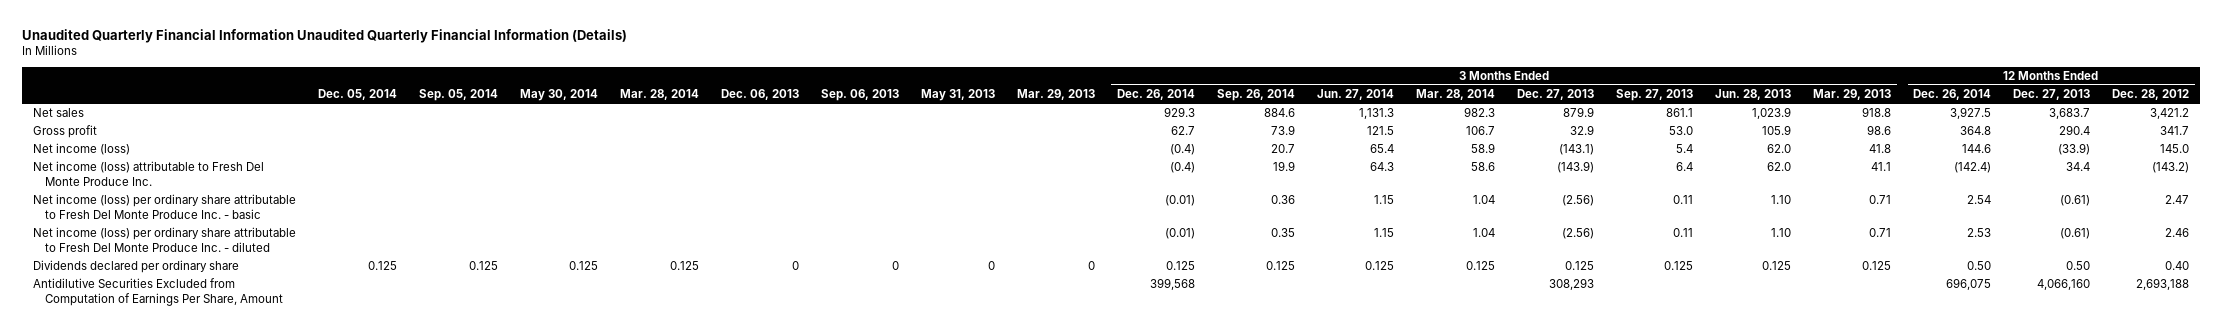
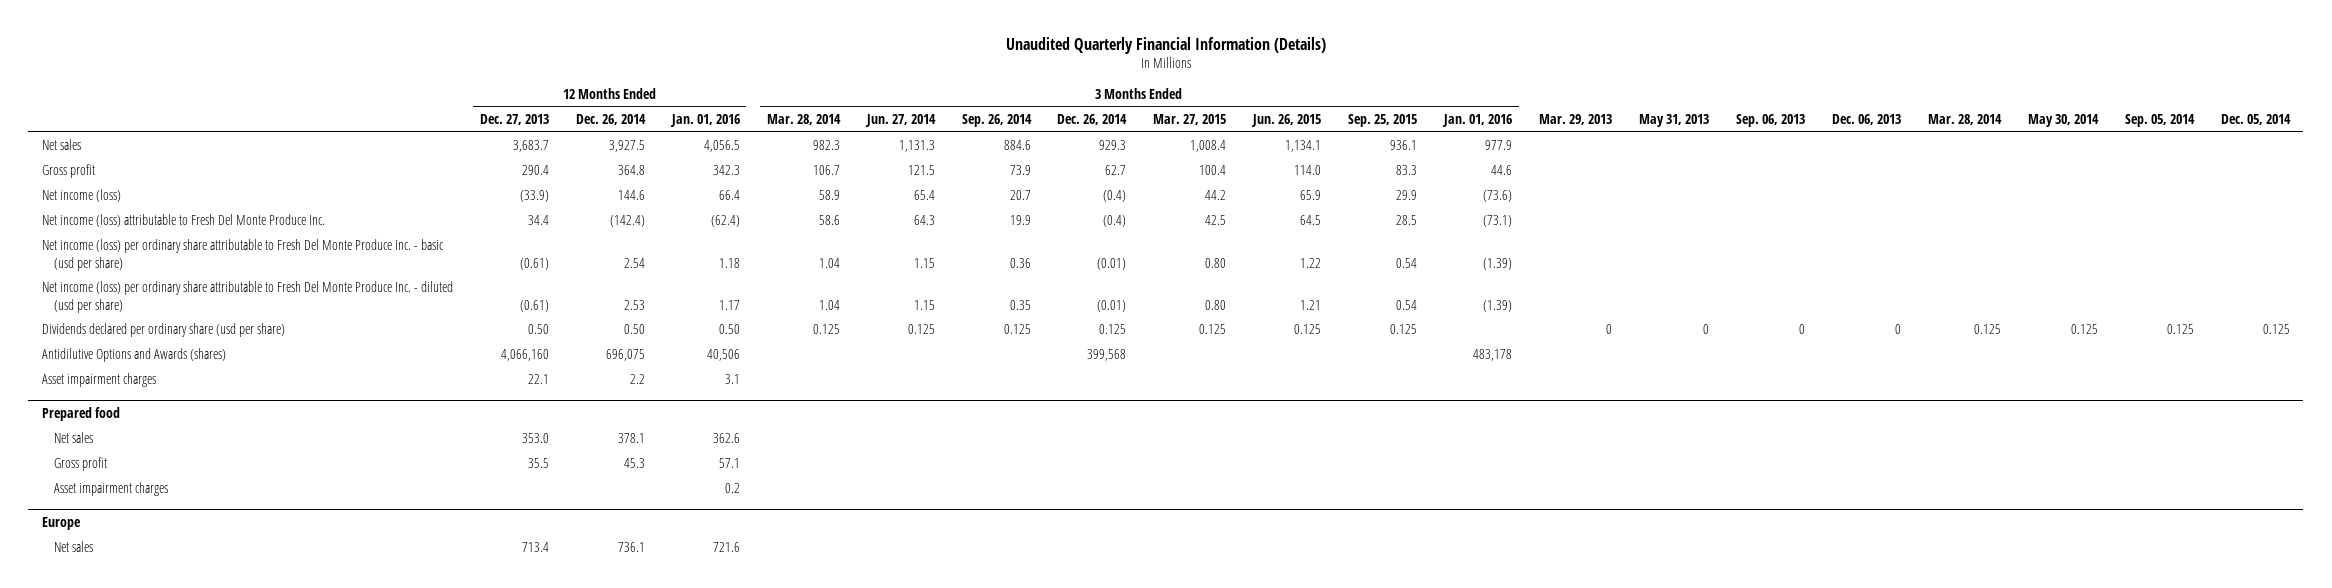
[21,28,627,43] Unaudited Quarterly Financial Information Unaudited Quarterly Financial Information (Details) -> [1005,36,1326,54] Unaudited Quarterly Financial Information (Details)
[1517,89,1595,101] Dec. 27, 2013 -> none
[1616,89,1694,102] Sep. 27, 2013 -> none
[1715,89,1792,101] Jun. 28, 2013 -> none
[1813,89,1892,101] Mar. 29, 2013 -> none
[2112,89,2190,101] Dec. 28, 2012 -> none
none -> [669,114,740,128] Jan. 01, 2016
none -> [1153,114,1227,126] Mar. 27, 2015
none -> [1251,114,1322,128] Jun. 26, 2015
none -> [1348,114,1418,128] Sep. 25, 2015
none -> [1442,114,1513,128] Jan. 01, 2016
[32,194,296,219] Net income (loss) per ordinary share attributable to Fresh Del Monte Produce Inc. - basic -> [41,239,444,271] Net income (loss) per ordinary share attributable to Fresh Del Monte Produce Inc. - basic (usd per share)
[32,227,296,252] Net income (loss) per ordinary share attributable to Fresh Del Monte Produce Inc. - diluted -> [41,281,453,313] Net income (loss) per ordinary share attributable to Fresh Del Monte Produce Inc. - diluted (usd per share)
[32,260,239,274] Dividends declared per ordinary share -> [41,323,285,338] Dividends declared per ordinary share (usd per share)
[32,278,283,306] Antidilutive Securities Excluded from Computation of Earnings Per Share, Amount -> [41,348,226,363] Antidilutive Options and Awards (shares)
none -> [41,373,156,388] Asset impairment charges
none -> [41,407,120,422] Prepared food
none -> [53,432,93,444] Net sales
none -> [53,457,107,472] Gross profit
none -> [53,482,168,497] Asset impairment charges
none -> [41,517,81,531] Europe
none -> [53,541,93,553] Net sales

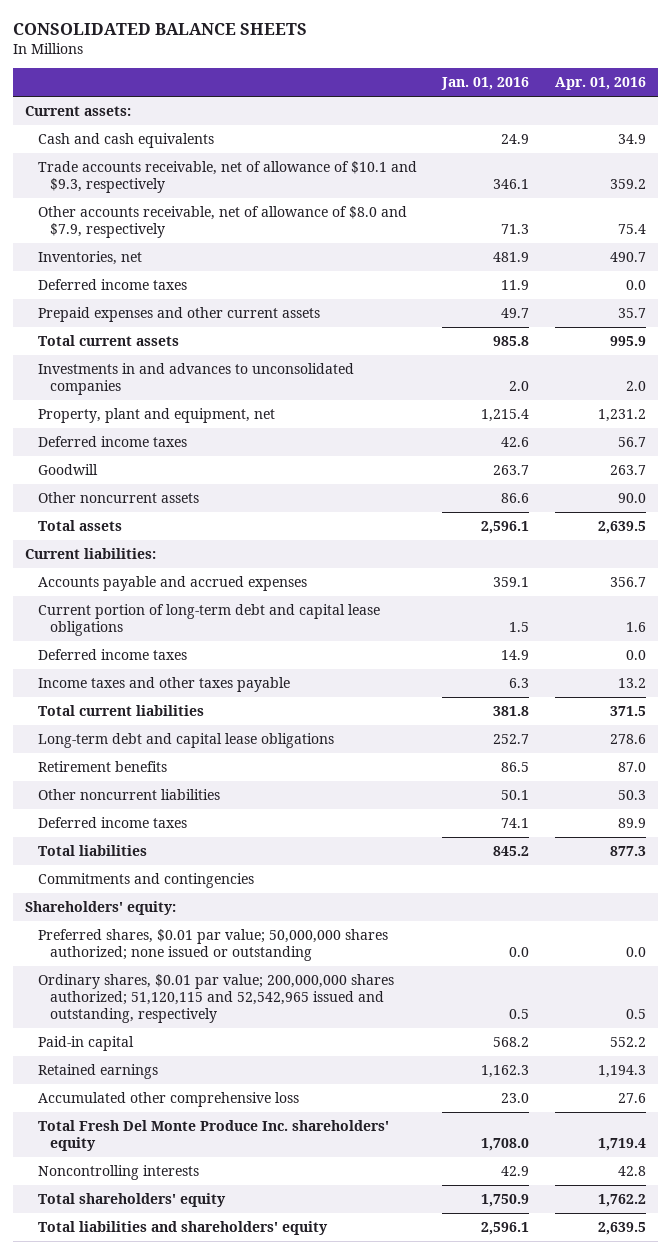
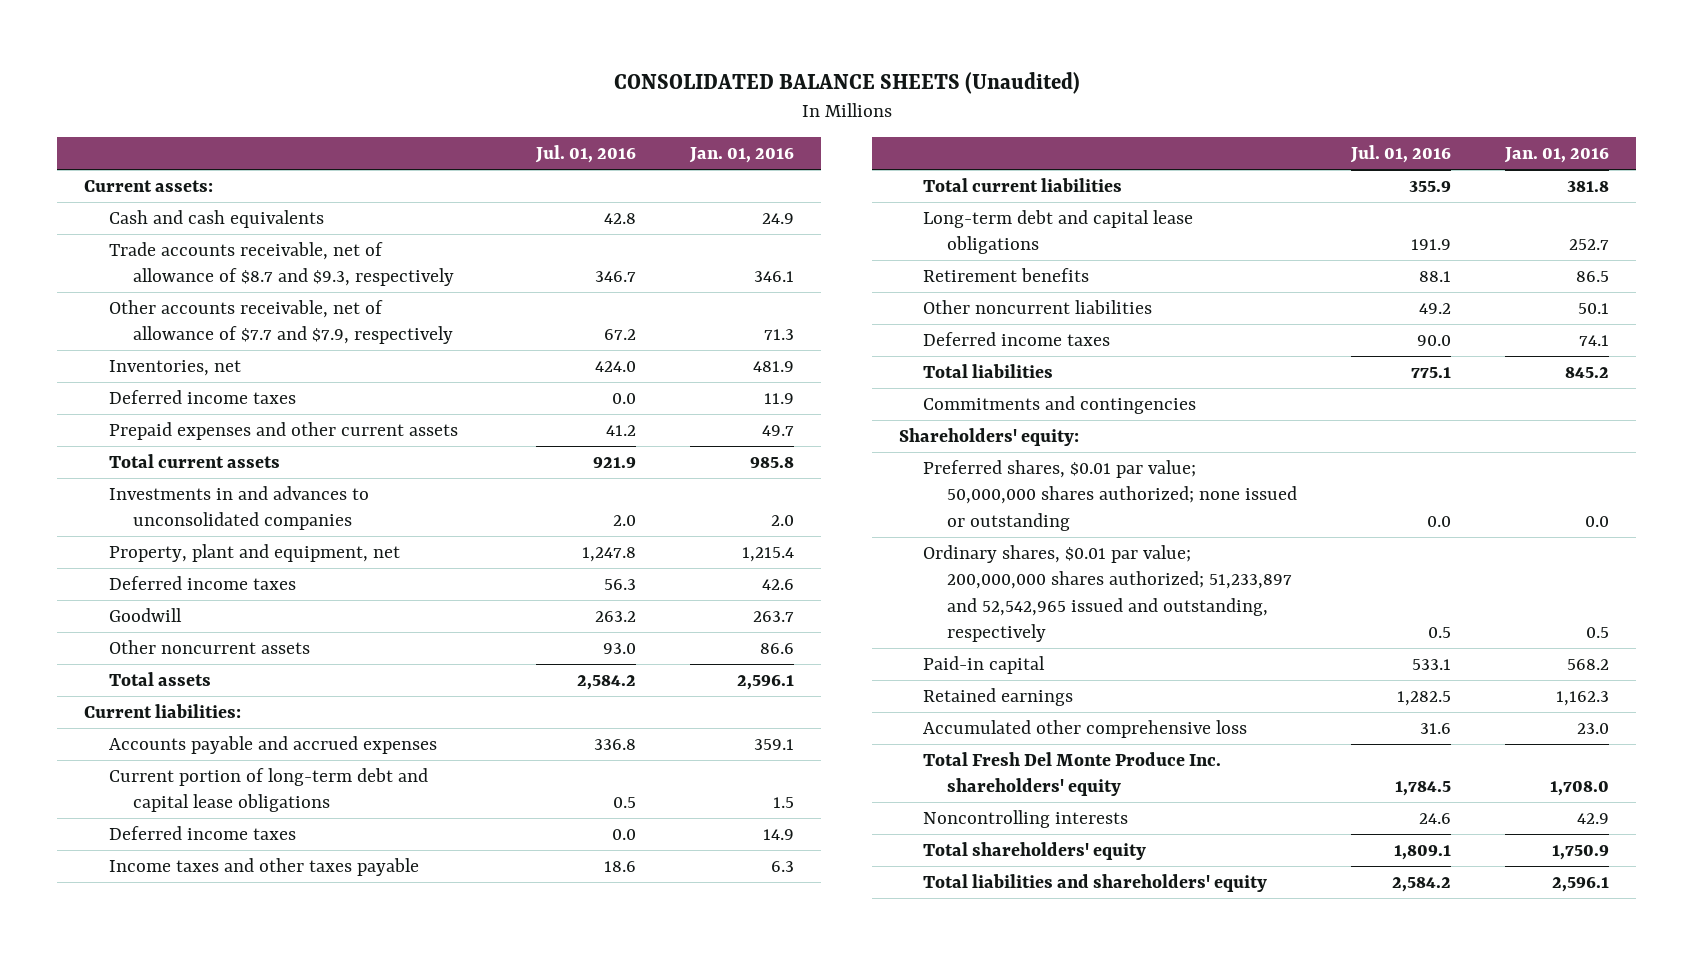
[12,22,307,35] CONSOLIDATED BALANCE SHEETS -> [613,72,1080,95] CONSOLIDATED BALANCE SHEETS (Unaudited)
[554,77,646,91] Apr. 01, 2016 -> none
none -> [535,144,637,163] Jul. 01, 2016
[37,161,417,193] Trade accounts receivable, net of allowance of $10.1 and $9.3, respectively -> [108,241,454,287] Trade accounts receivable, net of allowance of $8.7 and $9.3, respectively
[37,206,407,238] Other accounts receivable, net of allowance of $8.0 and $7.9, respectively -> [108,299,453,345] Other accounts receivable, net of allowance of $7.7 and $7.9, respectively
[37,974,394,1023] Ordinary shares, $0.01 par value; 200,000,000 shares authorized; 51,120,115 and 52,542,965 issued and outstanding, respectively -> [923,544,1293,642] Ordinary shares, $0.01 par value; 200,000,000 shares authorized; 51,233,897 and 52,542,965 issued and outstanding, respectively

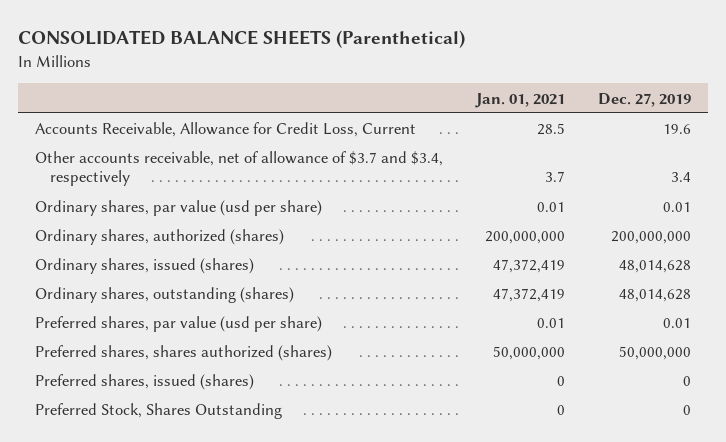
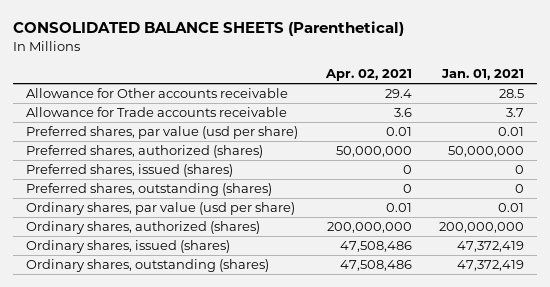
[598,92,692,107] Dec. 27, 2019 -> none
none -> [324,69,412,82] Apr. 02, 2021
[34,151,443,187] Other accounts receivable, net of allowance of $3.7 and $3.4, respectively -> none
[34,122,416,138] Accounts Receivable, Allowance for Credit Loss, Current -> [26,88,289,99] Allowance for Other accounts receivable
none -> [26,107,288,118] Allowance for Trade accounts receivable
[34,316,322,333] Preferred shares, par value (usd per share) -> [26,126,299,140] Preferred shares, par value (usd per share)
none -> [26,145,264,159] Preferred shares, authorized (shares)
[34,374,254,391] Preferred shares, issued (shares) -> [26,164,234,178] Preferred shares, issued (shares)
none -> [26,183,273,197] Preferred shares, outstanding (shares)
[34,345,332,362] Preferred shares, shares authorized (shares) -> none
[34,403,282,420] Preferred Stock, Shares Outstanding -> none

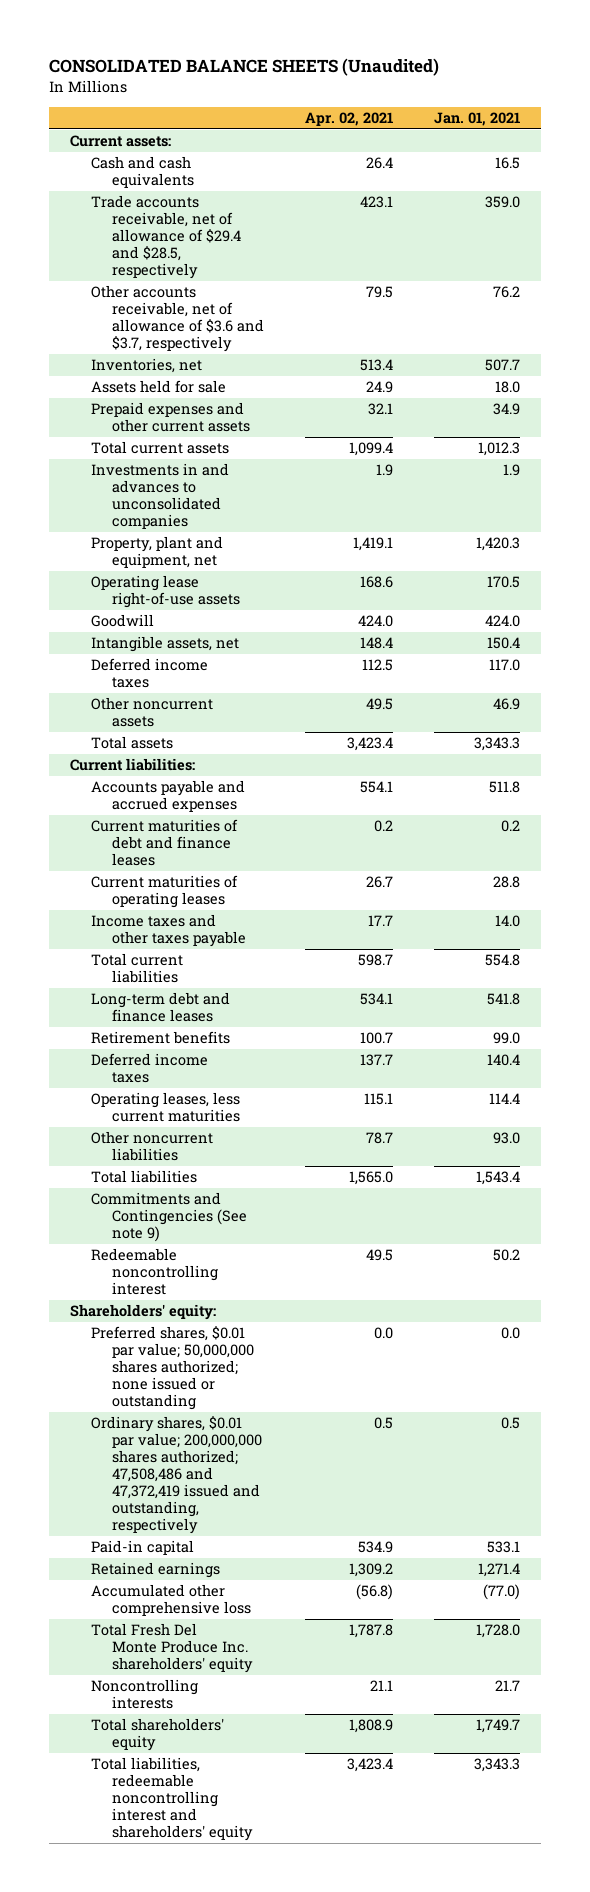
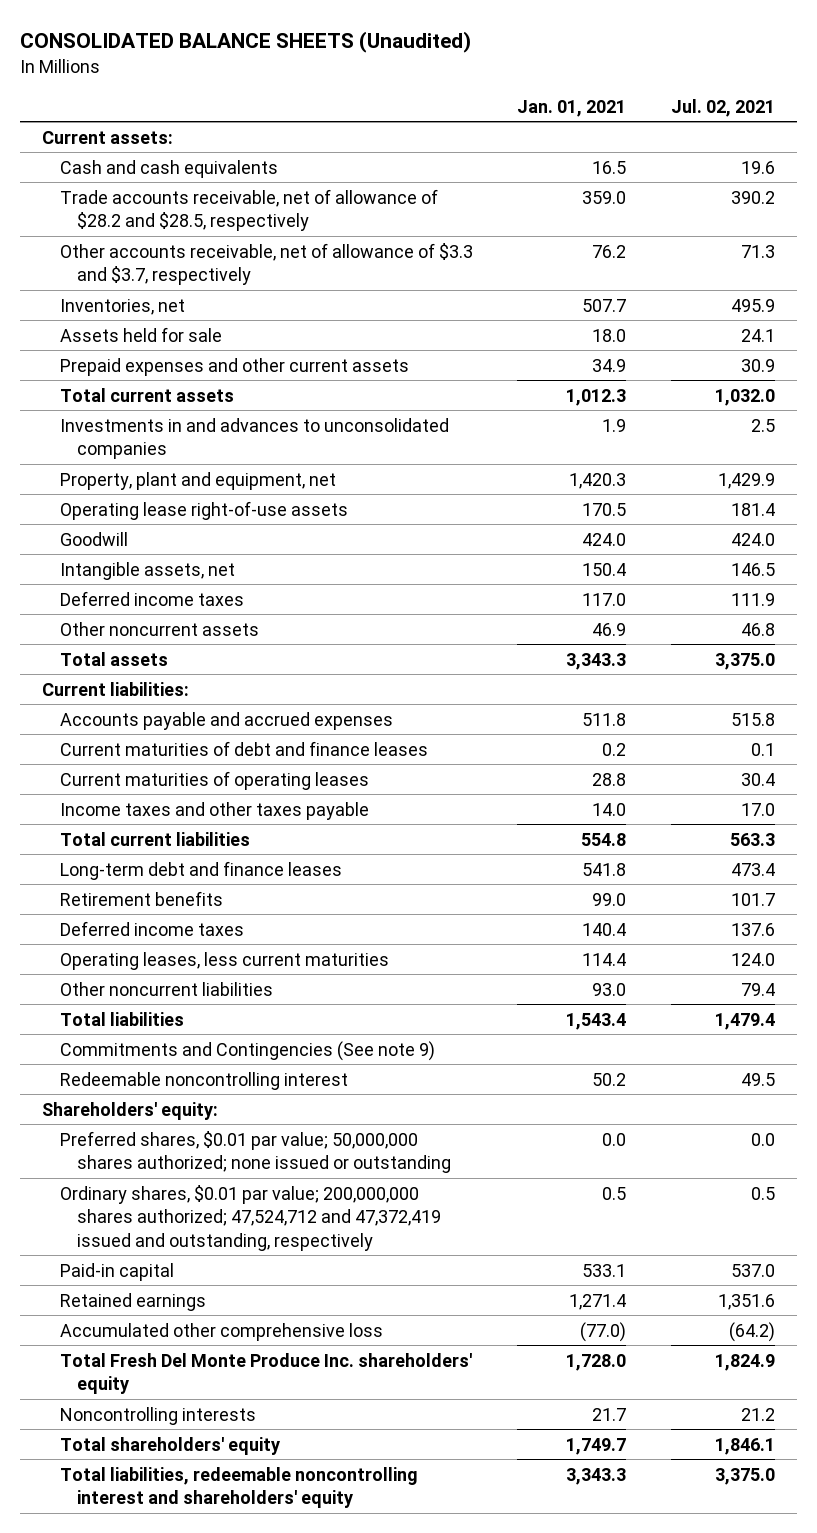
[305,111,394,126] Apr. 02, 2021 -> none
none -> [670,98,775,117] Jul. 02, 2021
[90,195,241,280] Trade accounts receivable, net of allowance of $29.4 and $28.5, respectively -> [59,188,438,232] Trade accounts receivable, net of allowance of $28.2 and $28.5, respectively
[90,285,264,353] Other accounts receivable, net of allowance of $3.6 and $3.7, respectively -> [59,242,473,286] Other accounts receivable, net of allowance of $3.3 and $3.7, respectively
[90,1416,262,1535] Ordinary shares, $0.01 par value; 200,000,000 shares authorized; 47,508,486 and 47,372,419 issued and outstanding, respectively -> [59,1184,442,1251] Ordinary shares, $0.01 par value; 200,000,000 shares authorized; 47,524,712 and 47,372,419 issued and outstanding, respectively

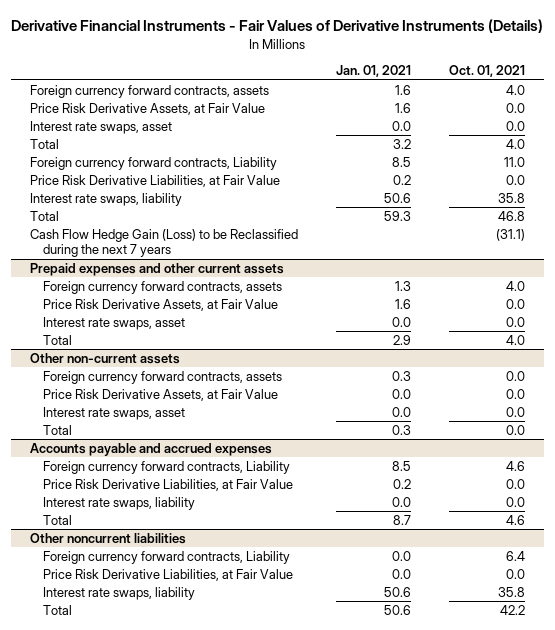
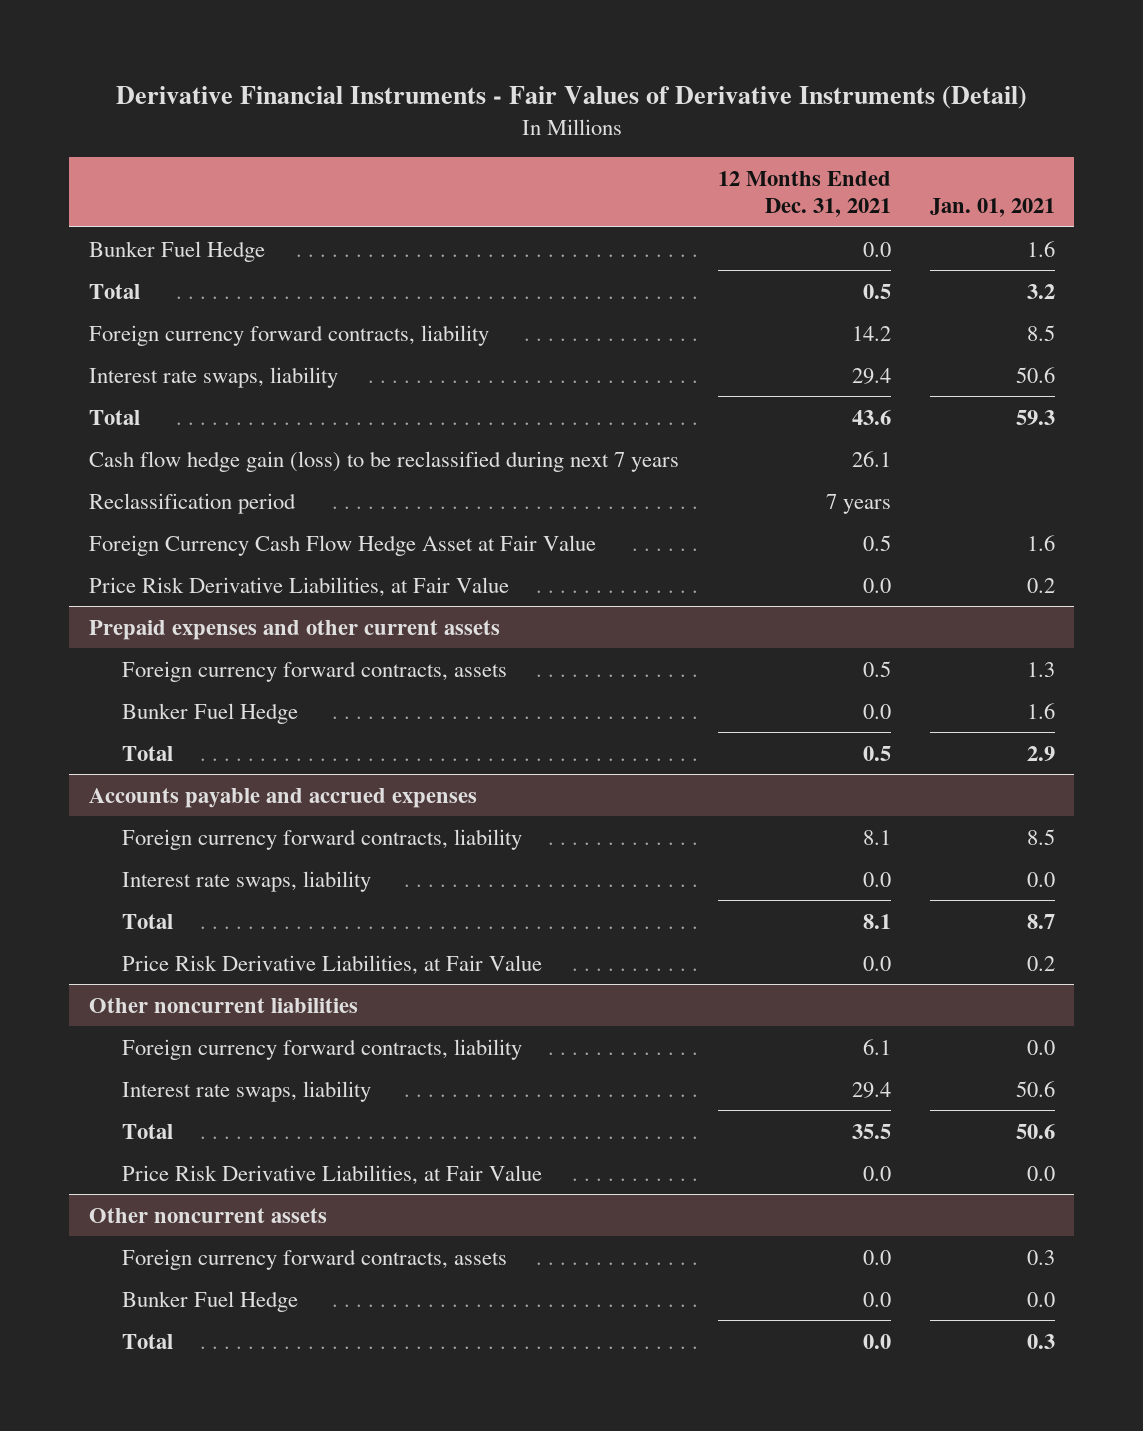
[11,19,544,34] Derivative Financial Instruments - Fair Values of Derivative Instruments (Details) -> [115,86,1027,110] Derivative Financial Instruments - Fair Values of Derivative Instruments (Detail)
[448,65,525,78] Oct. 01, 2021 -> none
none -> [717,171,891,218] 12 Months Ended Dec. 31, 2021
[30,84,270,98] Foreign currency forward contracts, assets -> none
[30,120,173,134] Interest rate swaps, asset -> none
[30,102,266,115] Price Risk Derivative Assets, at Fair Value -> [88,240,265,262] Bunker Fuel Hedge
[30,156,278,170] Foreign currency forward contracts, Liability -> [88,324,489,346] Foreign currency forward contracts, liability
[30,228,299,258] Cash Flow Hedge Gain (Loss) to be Reclassified during the next 7 years -> [88,450,679,472] Cash flow hedge gain (loss) to be reclassified during next 7 years
none -> [88,492,296,514] Reclassification period
none -> [88,534,596,556] Foreign Currency Cash Flow Hedge Asset at Fair Value
[30,174,281,187] Price Risk Derivative Liabilities, at Fair Value -> [88,576,509,597] Price Risk Derivative Liabilities, at Fair Value
[42,316,185,330] Interest rate swaps, asset -> none
[42,298,278,311] Price Risk Derivative Assets, at Fair Value -> [121,702,298,724] Bunker Fuel Hedge
[30,352,181,364] Other non-current assets -> none
[42,370,282,384] Foreign currency forward contracts, assets -> none
[42,388,278,401] Price Risk Derivative Assets, at Fair Value -> none
[42,406,185,420] Interest rate swaps, asset -> none
[42,424,72,435] Total -> none
[42,460,290,474] Foreign currency forward contracts, Liability -> [121,828,522,850] Foreign currency forward contracts, liability
[42,478,293,491] Price Risk Derivative Liabilities, at Fair Value -> [121,954,542,975] Price Risk Derivative Liabilities, at Fair Value
[42,550,290,564] Foreign currency forward contracts, Liability -> [121,1038,522,1060] Foreign currency forward contracts, liability
[42,568,293,581] Price Risk Derivative Liabilities, at Fair Value -> [121,1164,542,1185] Price Risk Derivative Liabilities, at Fair Value
none -> [88,1207,327,1223] Other noncurrent assets
none -> [121,1248,507,1270] Foreign currency forward contracts, assets
none -> [121,1290,298,1312] Bunker Fuel Hedge
none -> [121,1333,173,1349] Total

